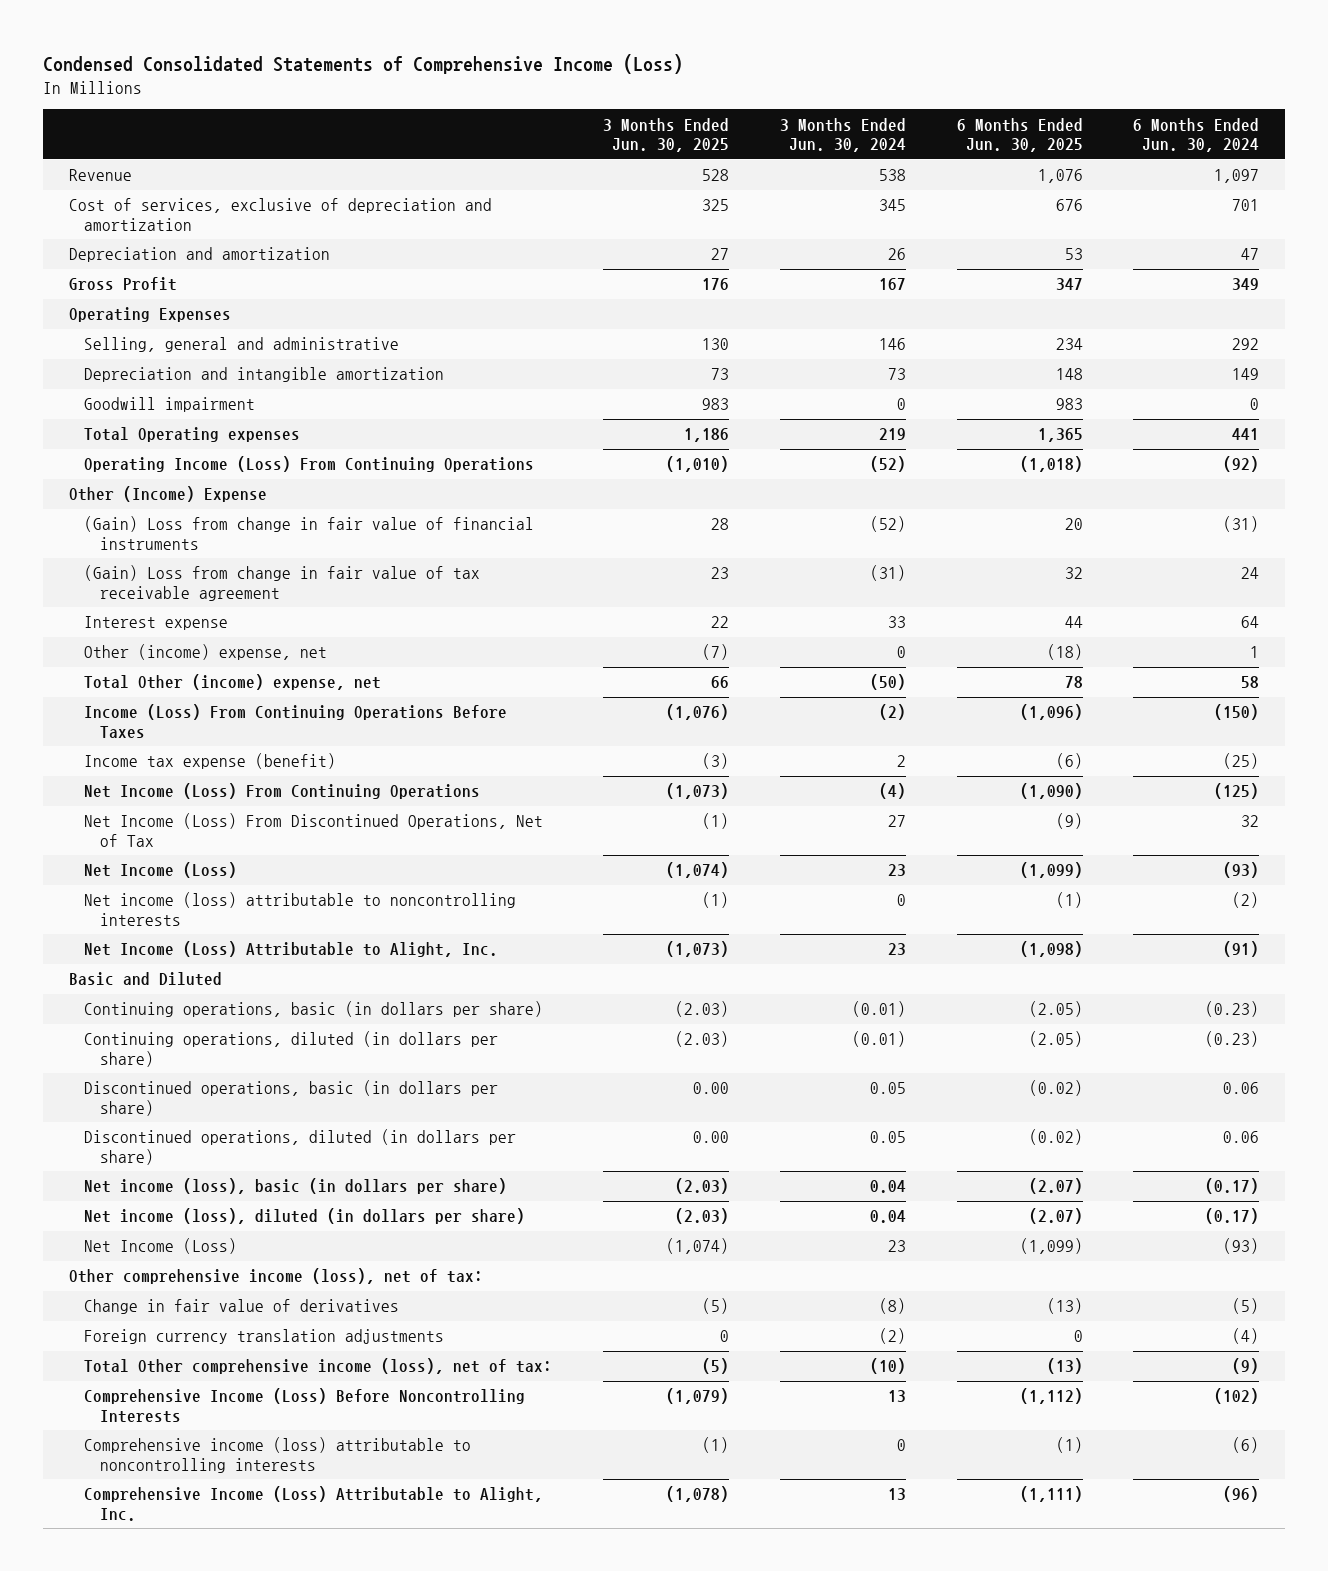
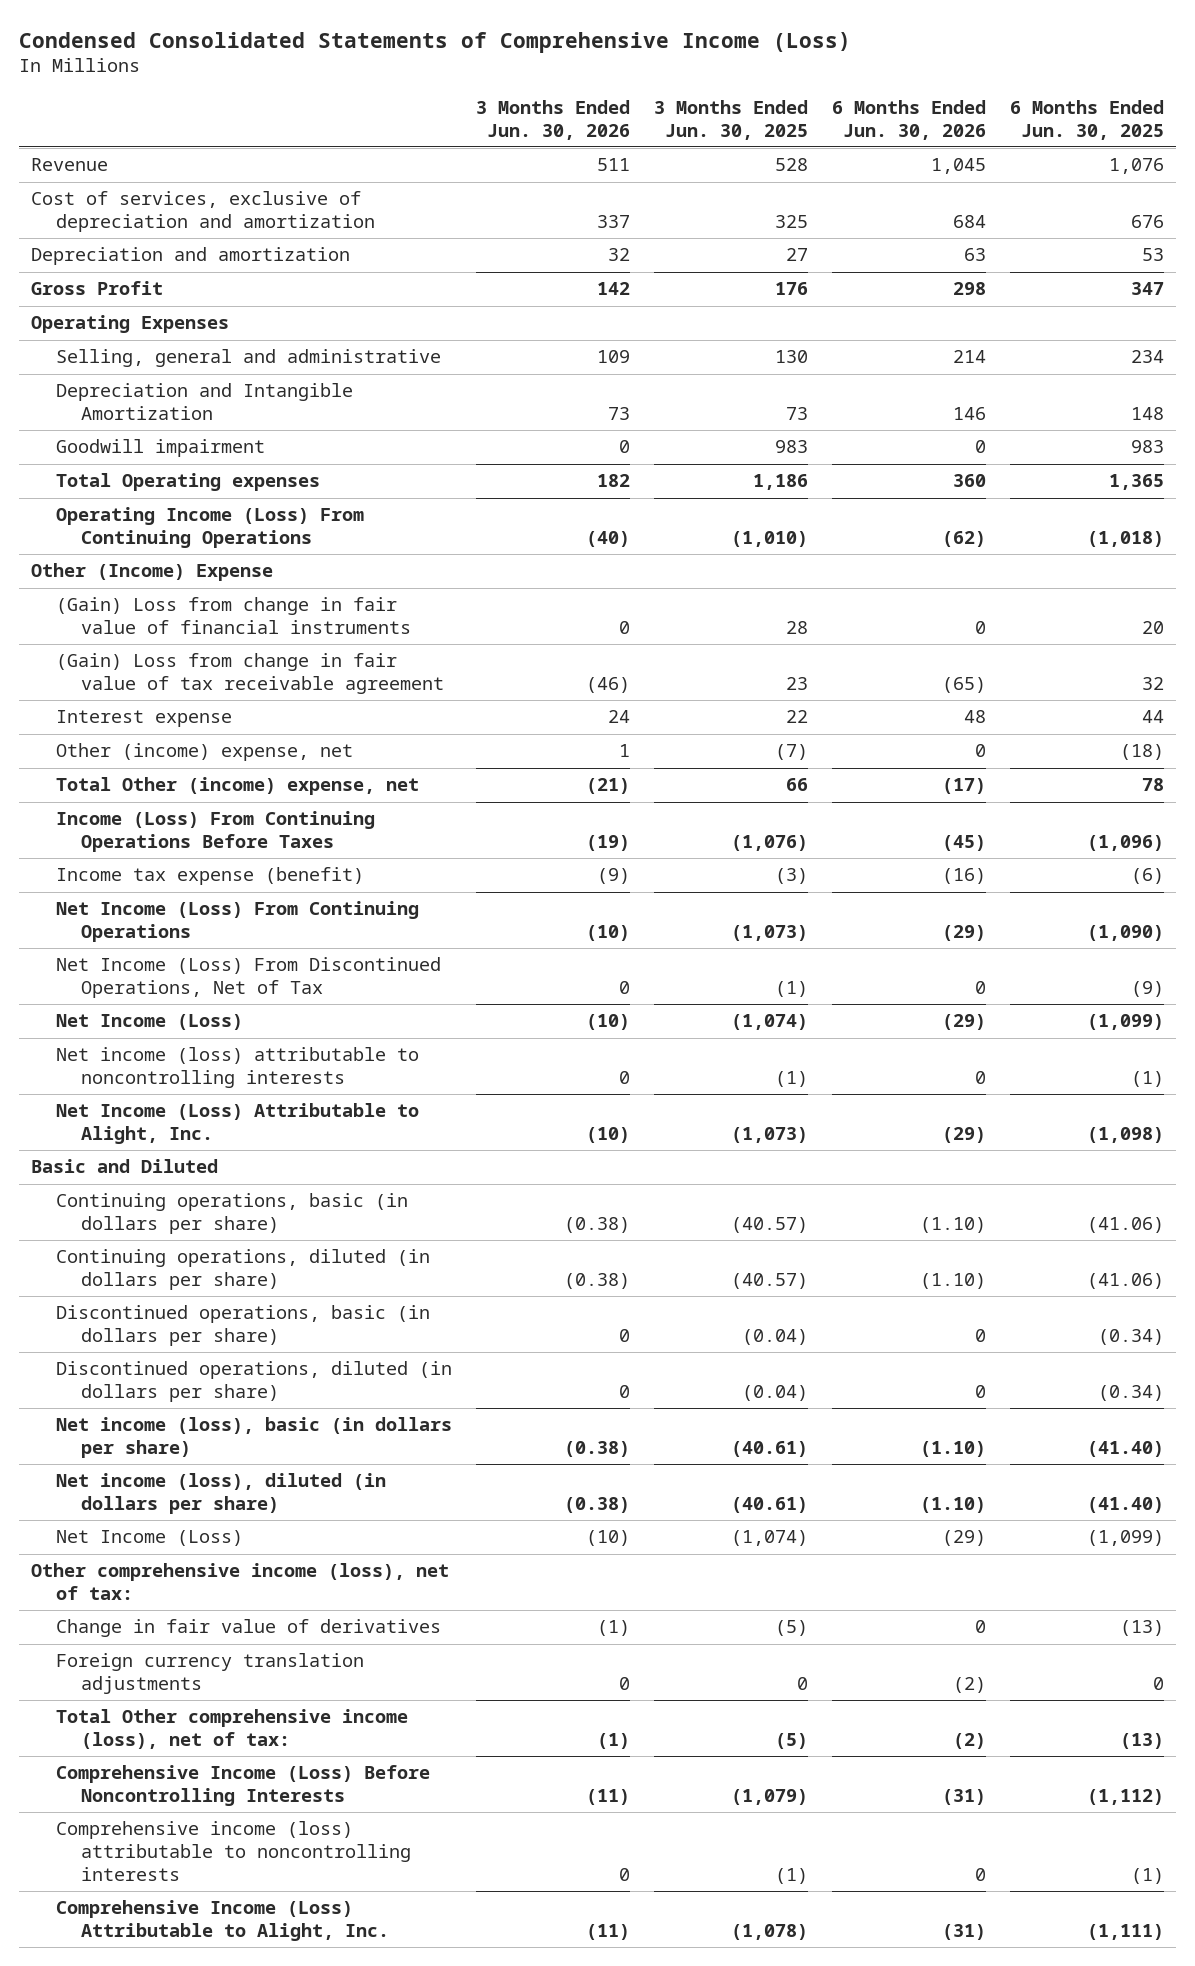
[779,117,906,153] 3 Months Ended Jun. 30, 2024 -> none
[1133,117,1260,153] 6 Months Ended Jun. 30, 2024 -> none
none -> [475,100,630,140] 3 Months Ended Jun. 30, 2026
none -> [831,100,986,140] 6 Months Ended Jun. 30, 2026
[84,367,445,383] Depreciation and intangible amortization -> [55,383,353,420] Depreciation and Intangible Amortization
[675,1001,730,1018] (2.03) -> [730,1216,808,1233] (40.57)
[1028,1001,1083,1018] (2.05) -> [1086,1216,1164,1233] (41.06)
[675,1031,730,1048] (2.03) -> [730,1272,808,1289] (40.57)
[1028,1031,1083,1048] (2.05) -> [1086,1272,1164,1289] (41.06)
[693,1082,730,1095] 0.00 -> [741,1328,808,1345] (0.04)
[1028,1080,1083,1097] (0.02) -> [1097,1328,1164,1345] (0.34)
[693,1131,730,1144] 0.00 -> [741,1384,808,1401] (0.04)
[1028,1129,1083,1146] (0.02) -> [1097,1384,1164,1401] (0.34)
[675,1178,730,1195] (2.03) -> [730,1440,808,1457] (40.61)
[1028,1178,1083,1195] (2.07) -> [1086,1440,1164,1457] (41.40)
[675,1208,730,1225] (2.03) -> [730,1496,808,1513] (40.61)
[1028,1208,1083,1225] (2.07) -> [1086,1496,1164,1513] (41.40)

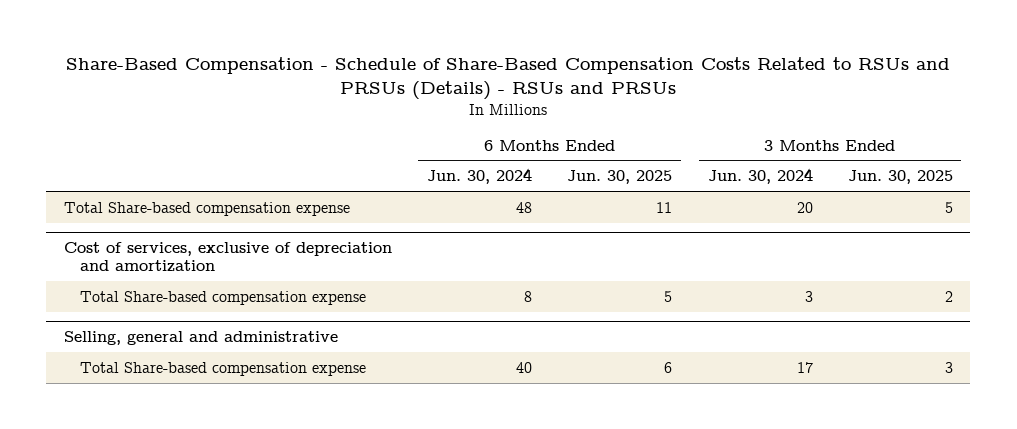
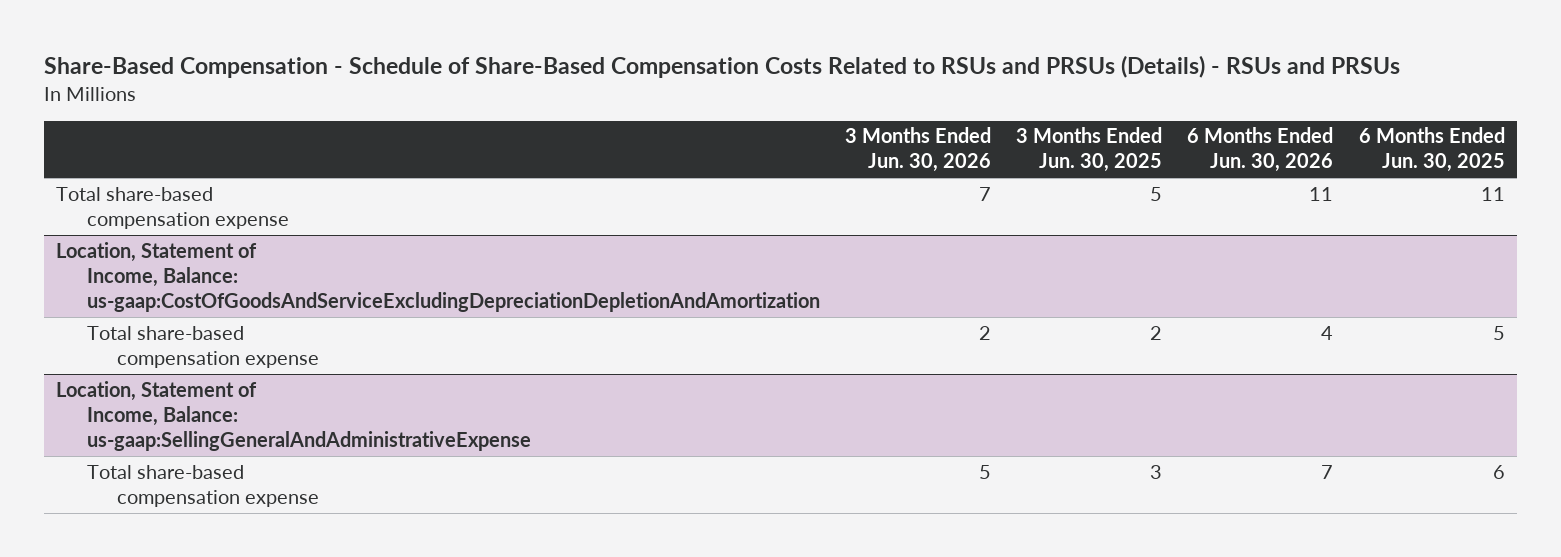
[427,168,533,185] Jun. 30, 2024 -> none
[707,168,813,185] Jun. 30, 2024 -> none
none -> [844,127,991,173] 3 Months Ended Jun. 30, 2026
none -> [1187,127,1334,173] 6 Months Ended Jun. 30, 2026
[63,201,350,216] Total Share-based compensation expense -> [56,186,289,229] Total share-based compensation expense
[63,241,392,273] Cost of services, exclusive of depreciation and amortization -> [56,241,820,312] Location, Statement of Income, Balance: us-gaap:CostOfGoodsAndServiceExcludingDepreciationDepletionAndAmortization
[79,290,366,305] Total Share-based compensation expense -> [86,325,319,368] Total share-based compensation expense
[63,330,338,345] Selling, general and administrative -> [56,380,531,451] Location, Statement of Income, Balance: us-gaap:SellingGeneralAndAdministrativeExpense
[79,361,366,376] Total Share-based compensation expense -> [86,464,319,507] Total share-based compensation expense

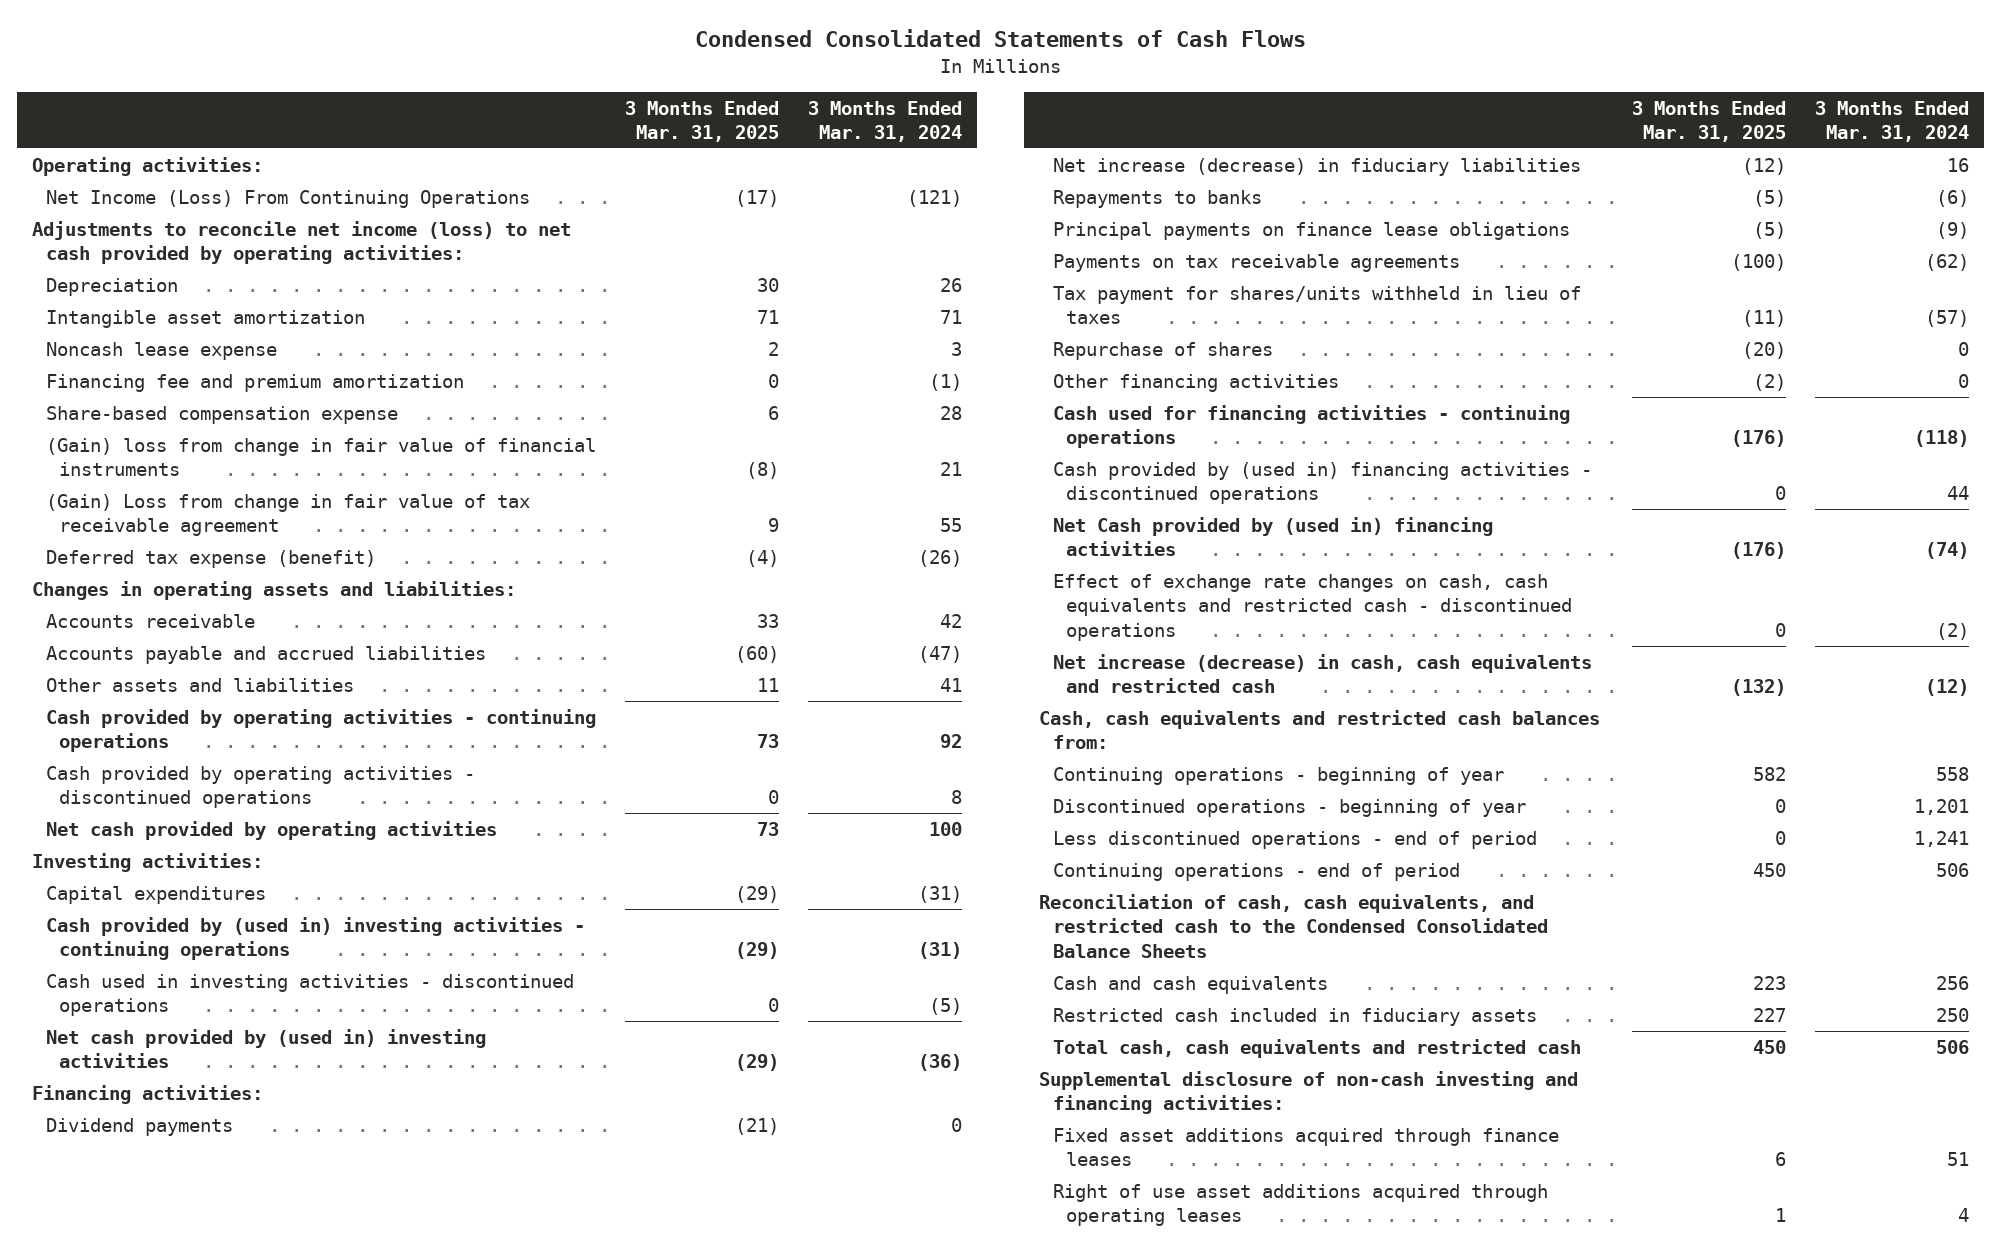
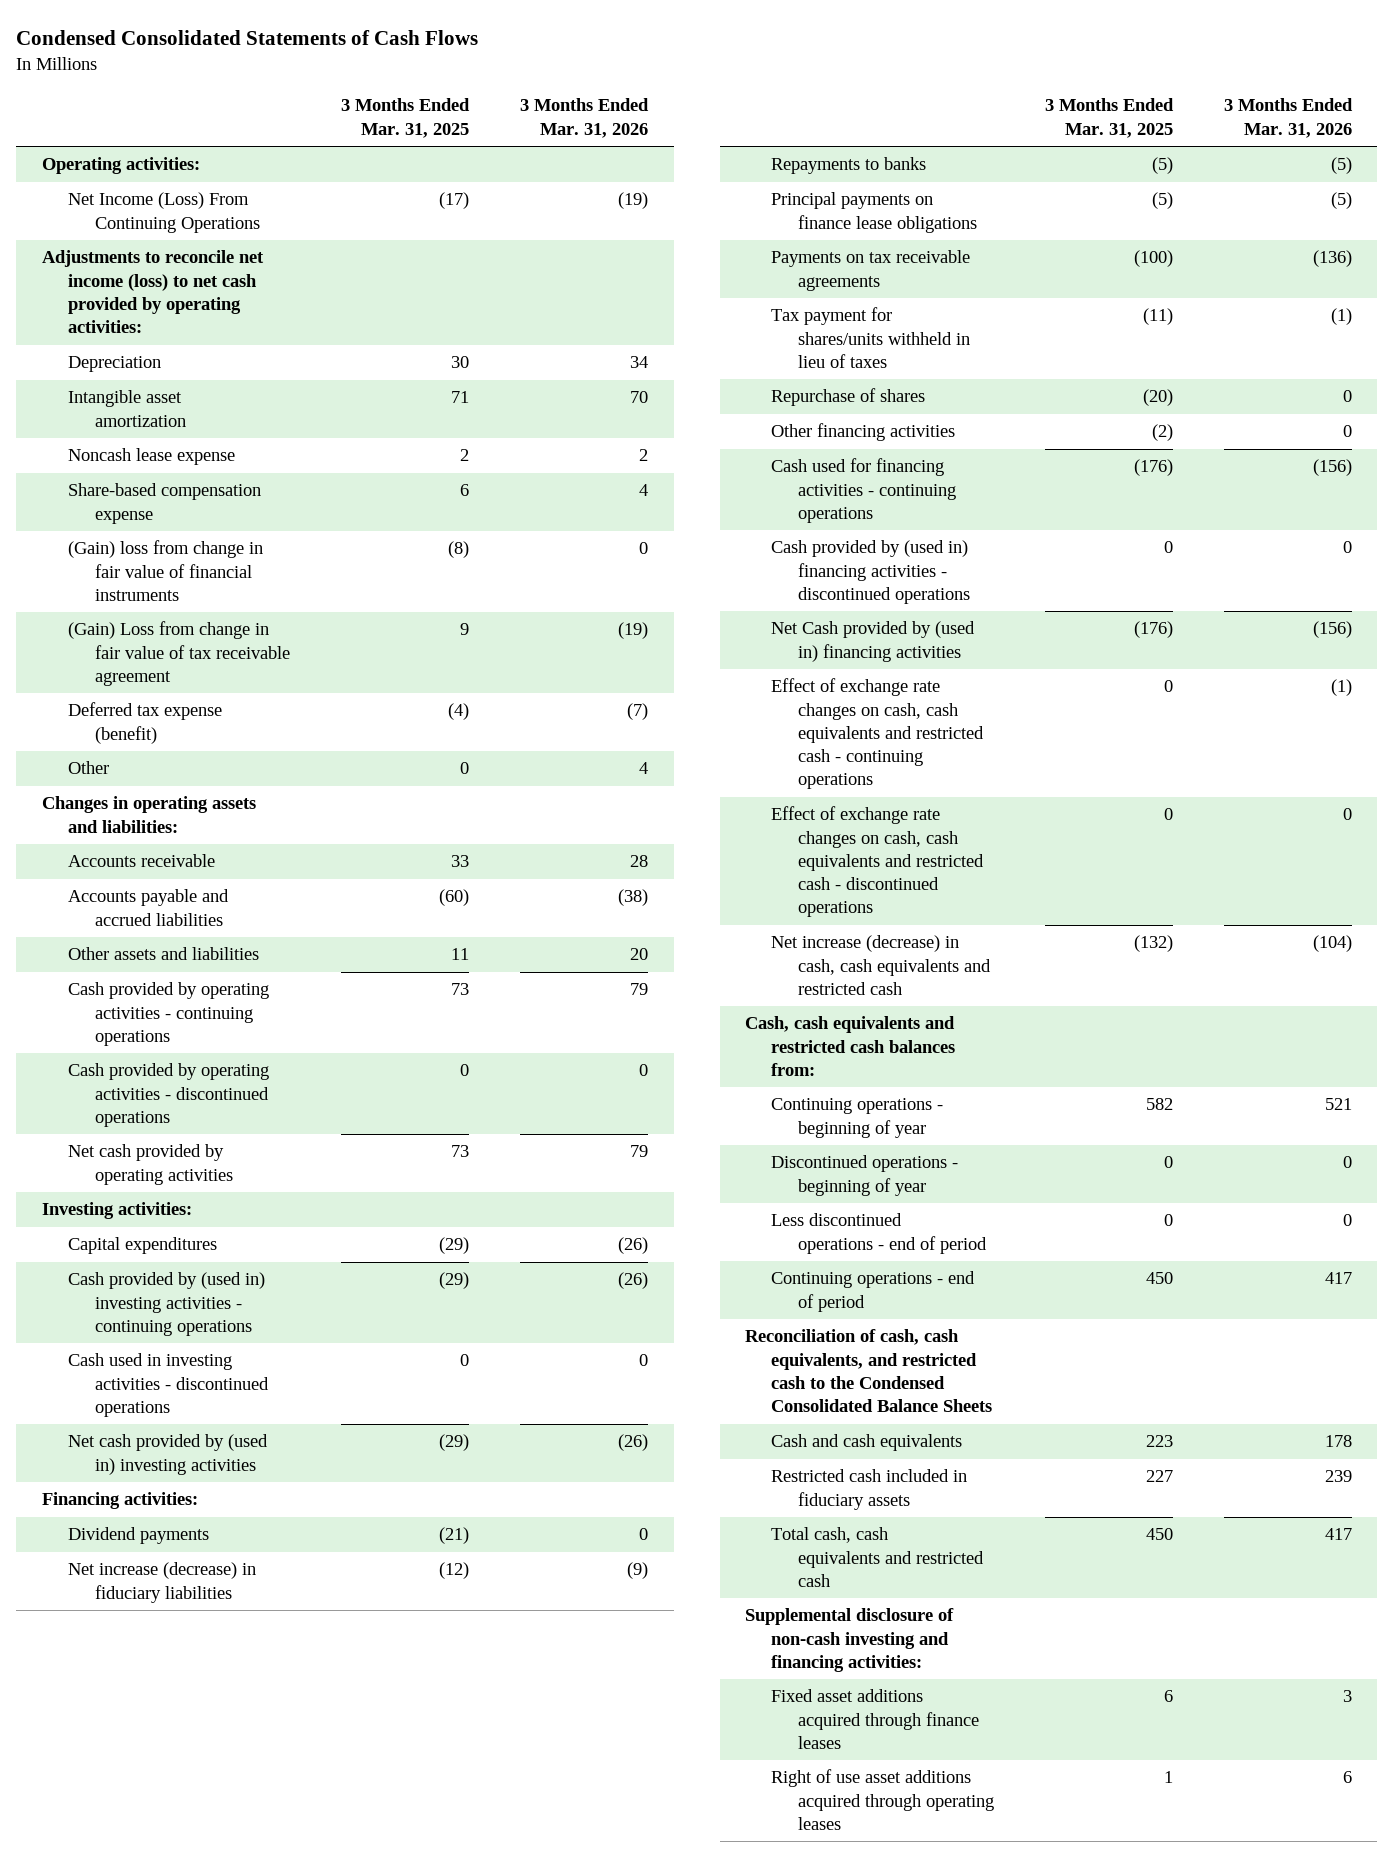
[808,100,963,142] 3 Months Ended Mar. 31, 2024 -> none
none -> [520,98,650,138] 3 Months Ended Mar. 31, 2026
[45,373,464,392] Financing fee and premium amortization -> none
none -> [68,761,110,775] Other
none -> [771,678,984,790] Effect of exchange rate changes on cash, cash equivalents and restricted cash - continuing operations

